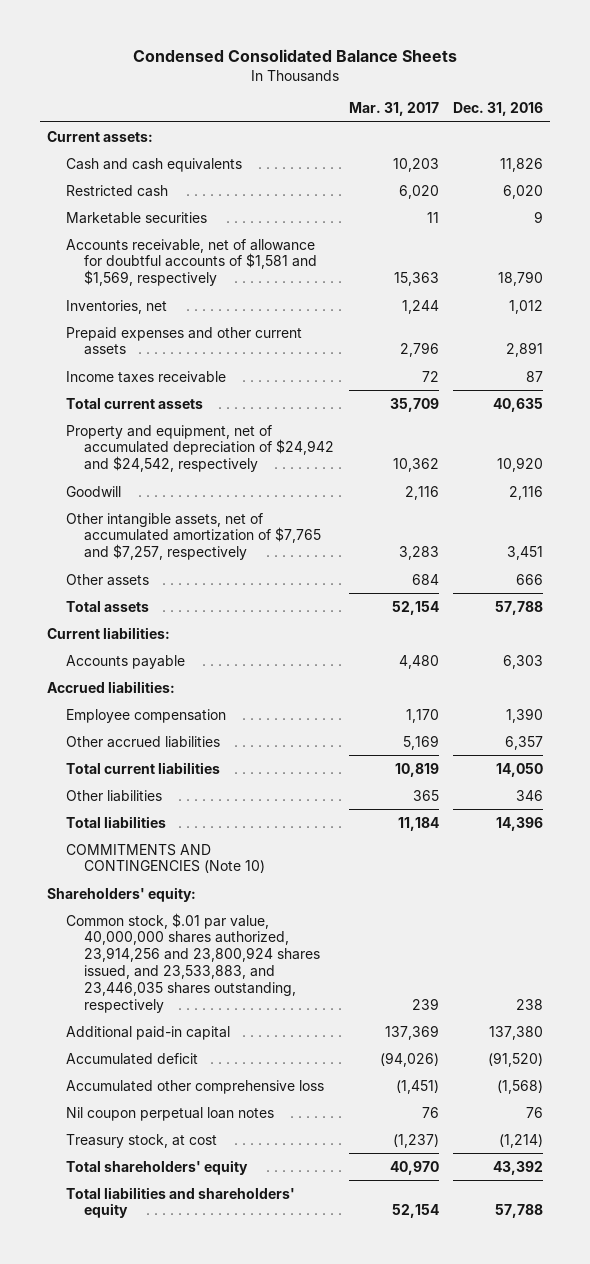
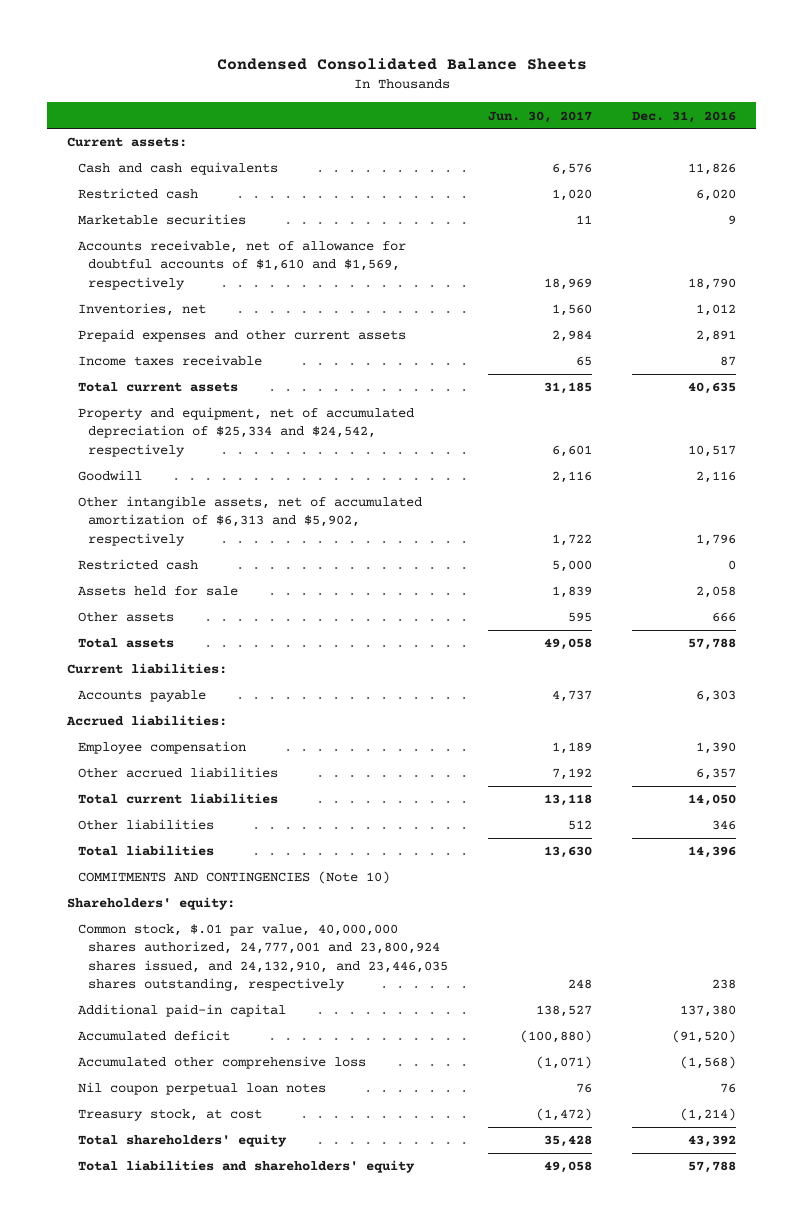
[348,102,439,117] Mar. 31, 2017 -> none
none -> [488,110,593,123] Jun. 30, 2017
[65,238,318,287] Accounts receivable, net of allowance for doubtful accounts of $1,581 and $1,569, respectively -> [77,240,406,290] Accounts receivable, net of allowance for doubtful accounts of $1,610 and $1,569, respectively
[65,424,335,473] Property and equipment, net of accumulated depreciation of $24,942 and $24,542, respectively -> [77,407,414,457] Property and equipment, net of accumulated depreciation of $25,334 and $24,542, respectively
[496,457,543,473] 10,920 -> [688,444,737,457] 10,517
[65,512,322,561] Other intangible assets, net of accumulated amortization of $7,765 and $7,257, respectively -> [77,496,422,546] Other intangible assets, net of accumulated amortization of $6,313 and $5,902, respectively
[506,546,543,561] 3,451 -> [696,533,737,546] 1,796
none -> [77,559,198,571] Restricted cash
none -> [77,586,238,597] Assets held for sale
[65,912,321,1013] Common stock, $.01 par value, 40,000,000 shares authorized, 23,914,256 and 23,800,924 shares issued, and 23,533,883, and 23,446,035 shares outstanding, respectively -> [77,924,449,991] Common stock, $.01 par value, 40,000,000 shares authorized, 24,777,001 and 23,800,924 shares issued, and 24,132,910, and 23,446,035 shares outstanding, respectively

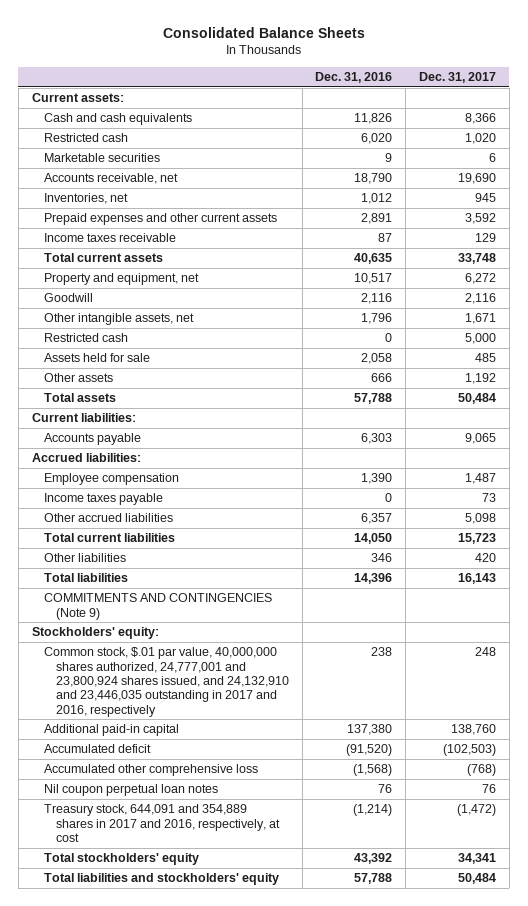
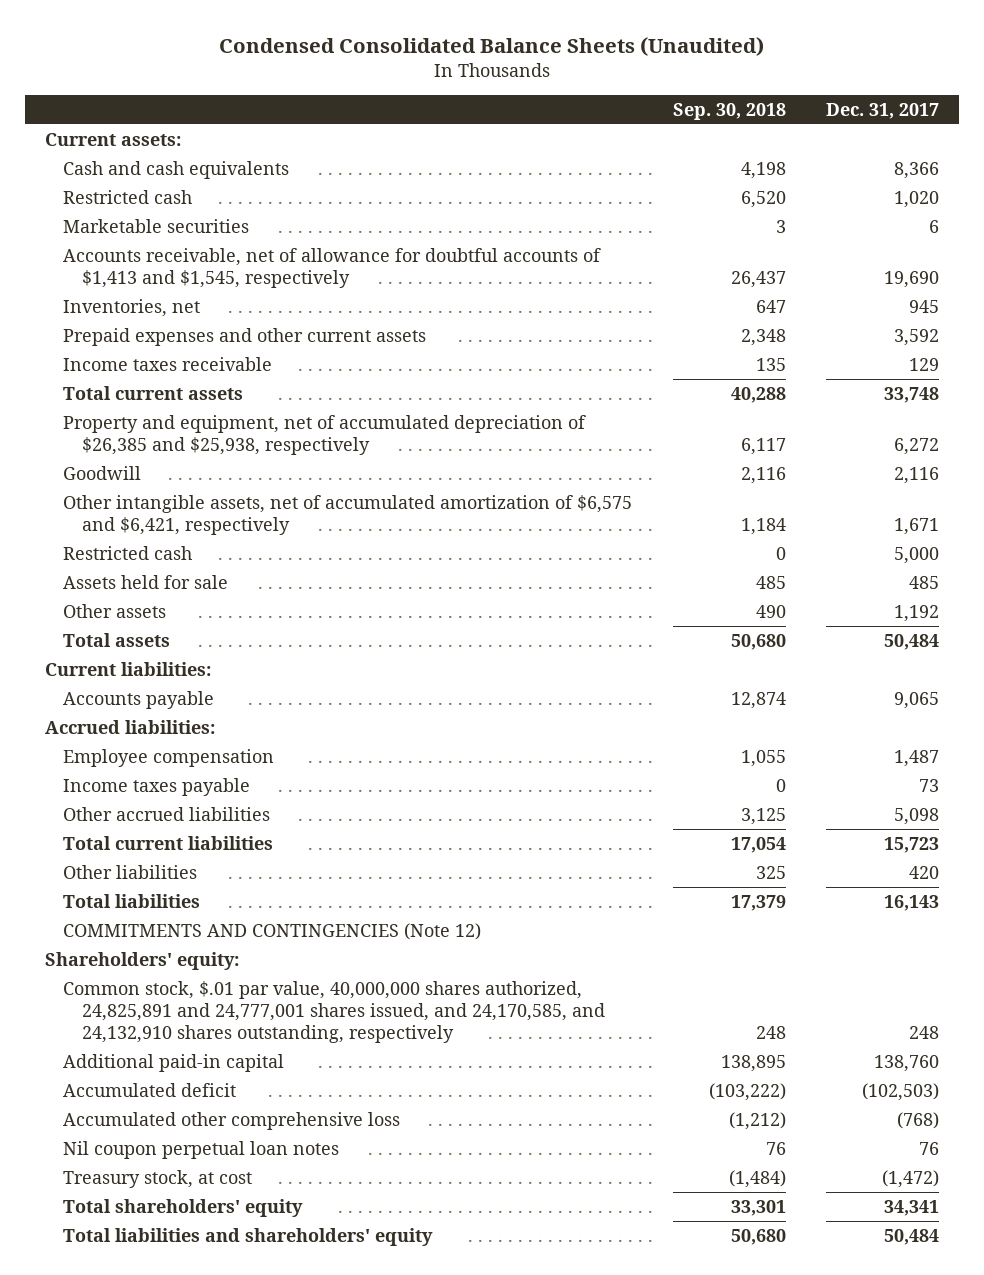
[162,26,365,38] Consolidated Balance Sheets -> [219,36,765,56] Condensed Consolidated Balance Sheets (Unaudited)
[315,71,393,83] Dec. 31, 2016 -> none
none -> [672,102,786,120] Sep. 30, 2018
[43,173,178,185] Accounts receivable, net -> [63,247,602,288] Accounts receivable, net of allowance for doubtful accounts of $1,413 and $1,545, respectively
[43,273,199,286] Property and equipment, net -> [63,414,587,455] Property and equipment, net of accumulated depreciation of $26,385 and $25,938, respectively
[43,313,194,326] Other intangible assets, net -> [63,494,633,535] Other intangible assets, net of accumulated amortization of $6,575 and $6,421, respectively
[31,627,159,640] Stockholders' equity: -> none
[43,593,272,620] COMMITMENTS AND CONTINGENCIES (Note 9) -> [63,922,482,940] COMMITMENTS AND CONTINGENCIES (Note 12)
none -> [44,951,239,970] Shareholders' equity:
[43,647,289,717] Common stock, $.01 par value, 40,000,000 shares authorized, 24,777,001 and 23,800,924 shares issued, and 24,132,910 and 23,446,035 outstanding in 2017 and 2016, respectively -> [63,980,606,1043] Common stock, $.01 par value, 40,000,000 shares authorized, 24,825,891 and 24,777,001 shares issued, and 24,170,585, and 24,132,910 shares outstanding, respectively
[43,804,280,843] Treasury stock, 644,091 and 354,889 shares in 2017 and 2016, respectively, at cost -> [63,1169,253,1188] Treasury stock, at cost
[43,853,199,866] Total stockholders' equity -> [63,1198,304,1217] Total shareholders' equity
[43,873,279,886] Total liabilities and stockholders' equity -> [63,1227,434,1246] Total liabilities and shareholders' equity

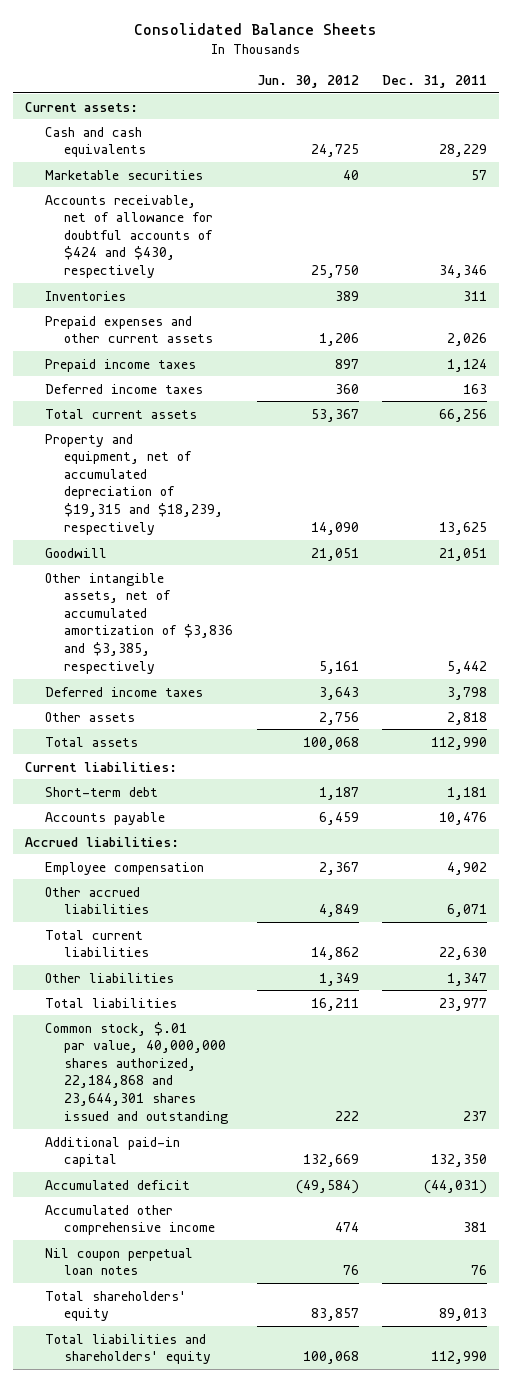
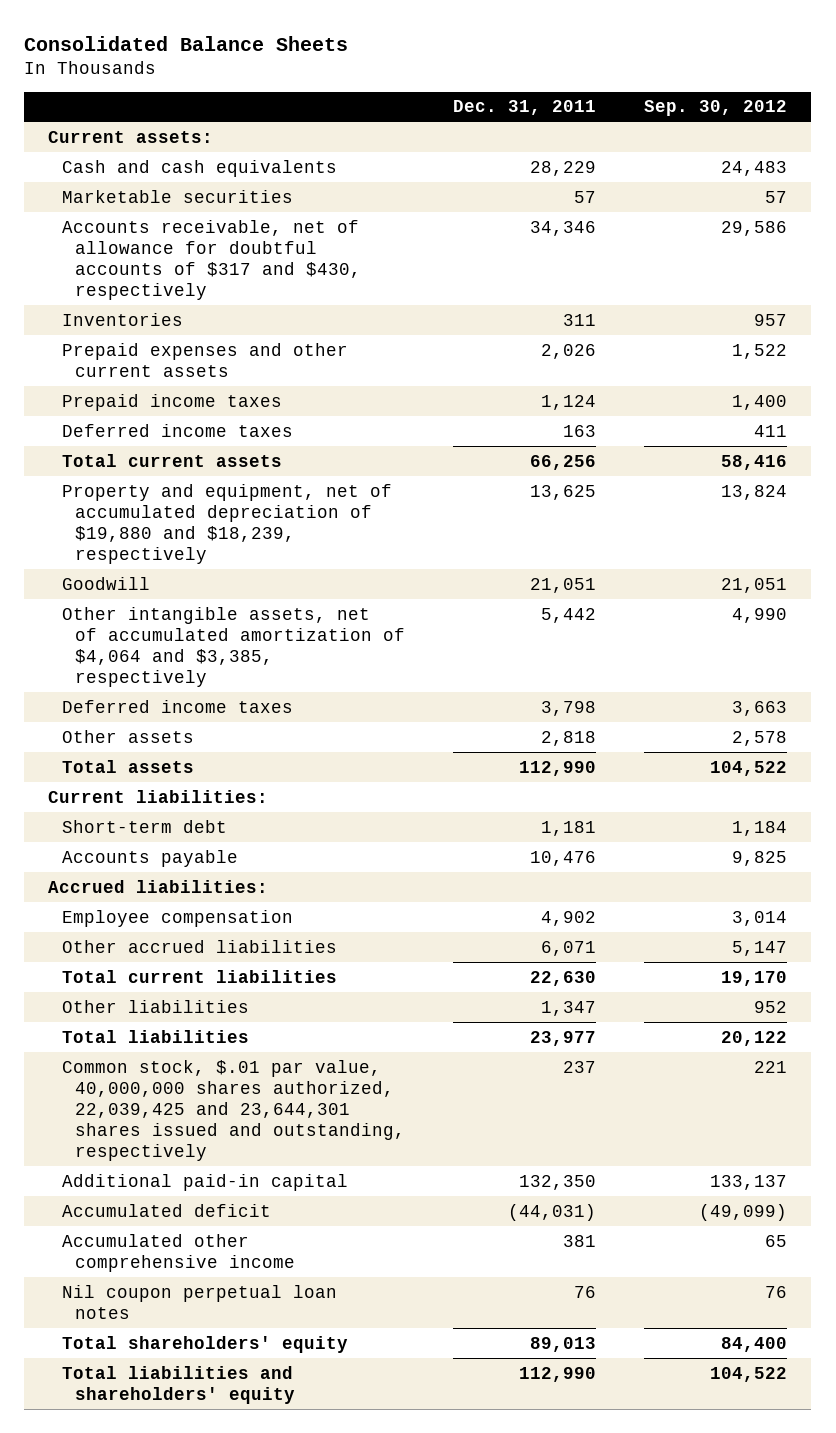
[256,74,359,88] Jun. 30, 2012 -> none
none -> [644,100,788,117] Sep. 30, 2012
[44,194,214,279] Accounts receivable, net of allowance for doubtful accounts of $424 and $430, respectively -> [61,219,362,300] Accounts receivable, net of allowance for doubtful accounts of $317 and $430, respectively
[44,433,224,535] Property and equipment, net of accumulated depreciation of $19,315 and $18,239, respectively -> [61,483,392,564] Property and equipment, net of accumulated depreciation of $19,880 and $18,239, respectively
[44,572,234,674] Other intangible assets, net of accumulated amortization of $3,836 and $3,385, respectively -> [61,606,406,687] Other intangible assets, net of accumulated amortization of $4,064 and $3,385, respectively
[44,1021,229,1124] Common stock, $.01 par value, 40,000,000 shares authorized, 22,184,868 and 23,644,301 shares issued and outstanding -> [61,1059,406,1161] Common stock, $.01 par value, 40,000,000 shares authorized, 22,039,425 and 23,644,301 shares issued and outstanding, respectively

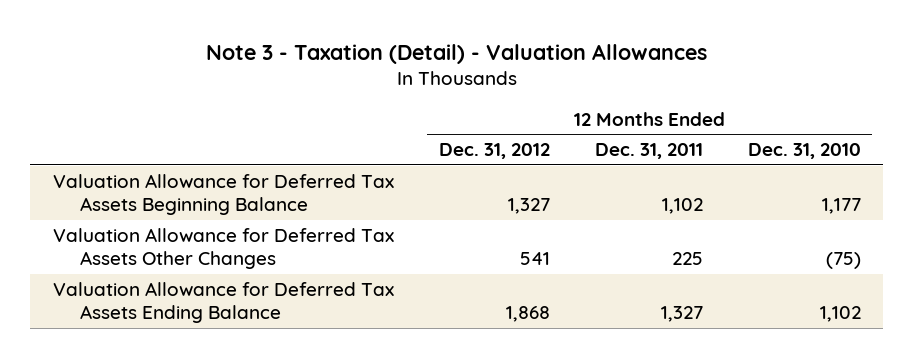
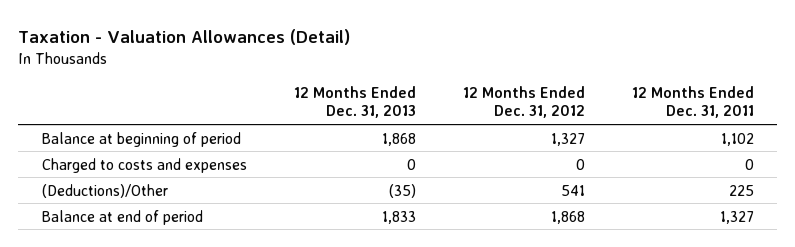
[205,43,707,64] Note 3 - Taxation (Detail) - Valuation Allowances -> [18,28,351,45] Taxation - Valuation Allowances (Detail)
[747,143,861,160] Dec. 31, 2010 -> none
none -> [293,85,416,119] 12 Months Ended Dec. 31, 2013
[52,173,394,216] Valuation Allowance for Deferred Tax Assets Beginning Balance -> [41,131,241,147] Balance at beginning of period
none -> [41,157,247,173] Charged to costs and expenses
[52,227,394,270] Valuation Allowance for Deferred Tax Assets Other Changes -> [41,183,168,198] (Deductions)/Other
[52,281,394,324] Valuation Allowance for Deferred Tax Assets Ending Balance -> [41,209,203,225] Balance at end of period

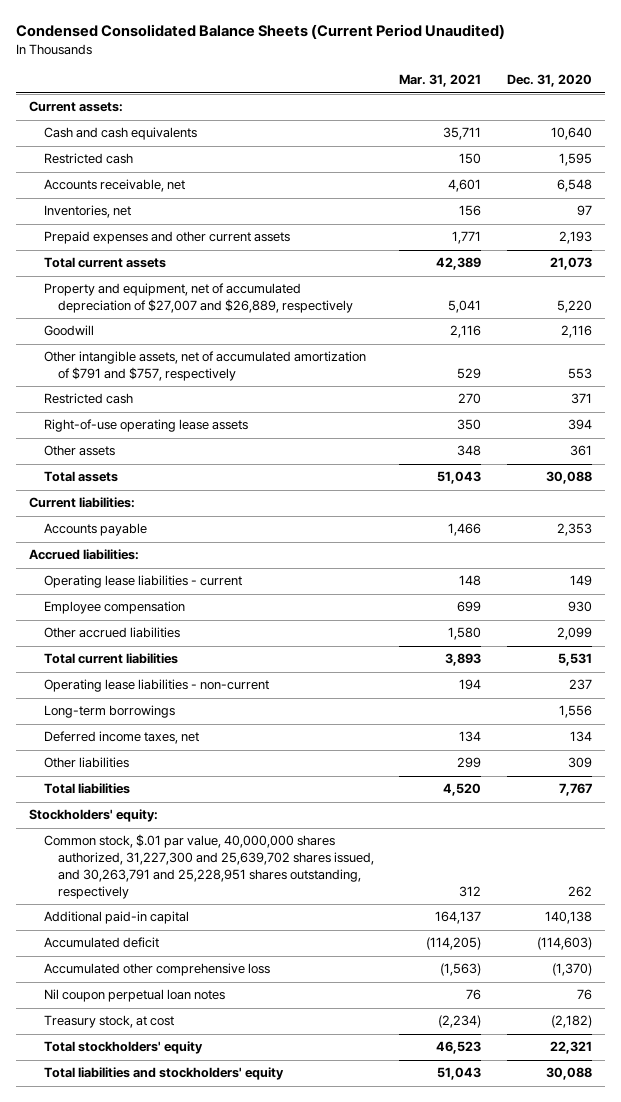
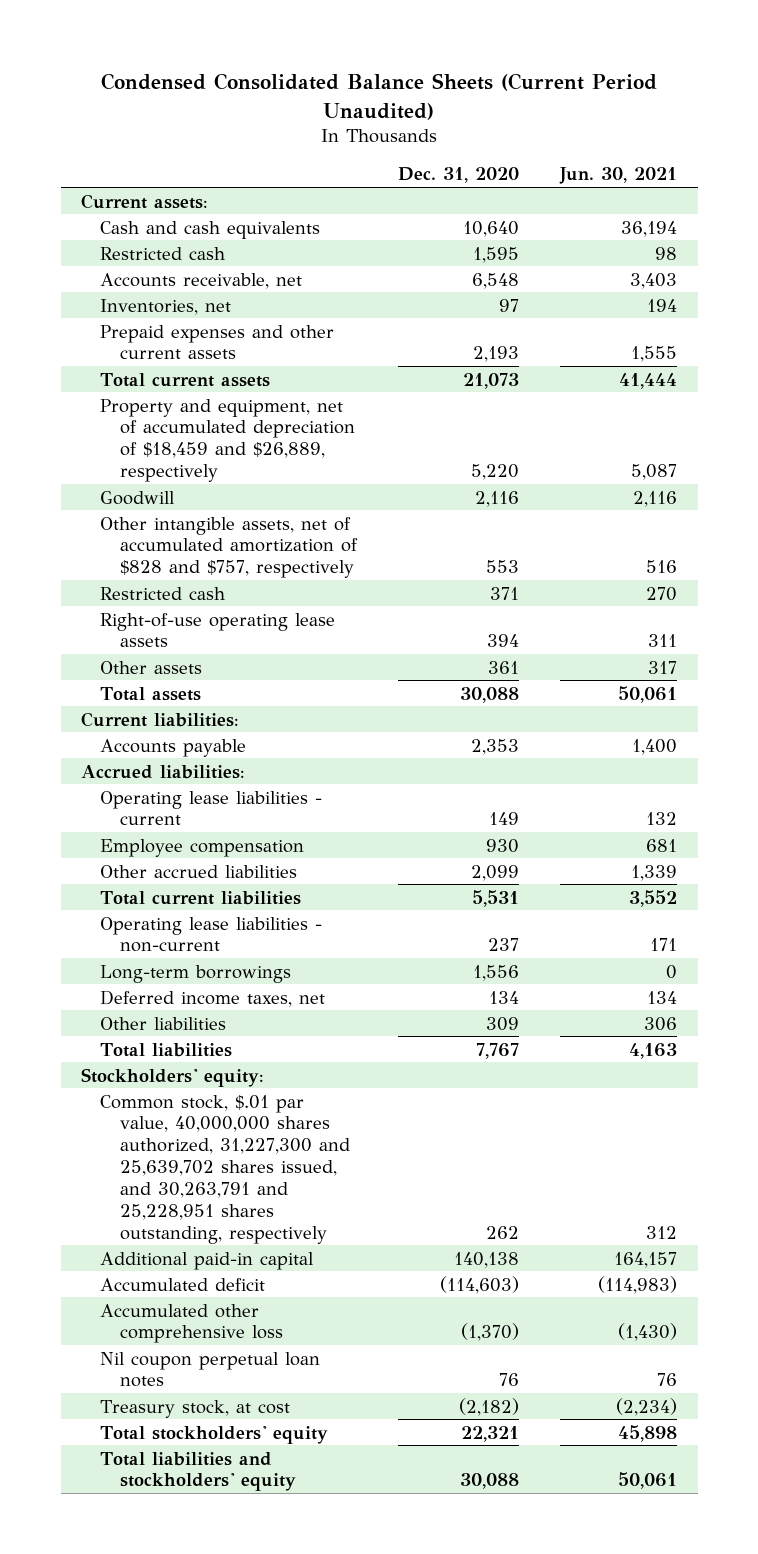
[399,74,482,88] Mar. 31, 2021 -> none
none -> [558,167,677,185] Jun. 30, 2021
[43,283,353,314] Property and equipment, net of accumulated depreciation of $27,007 and $26,889, respectively -> [100,398,355,483] Property and equipment, net of accumulated depreciation of $18,459 and $26,889, respectively
[43,351,366,382] Other intangible assets, net of accumulated amortization of $791 and $757, respectively -> [100,516,358,579] Other intangible assets, net of accumulated amortization of $828 and $757, respectively

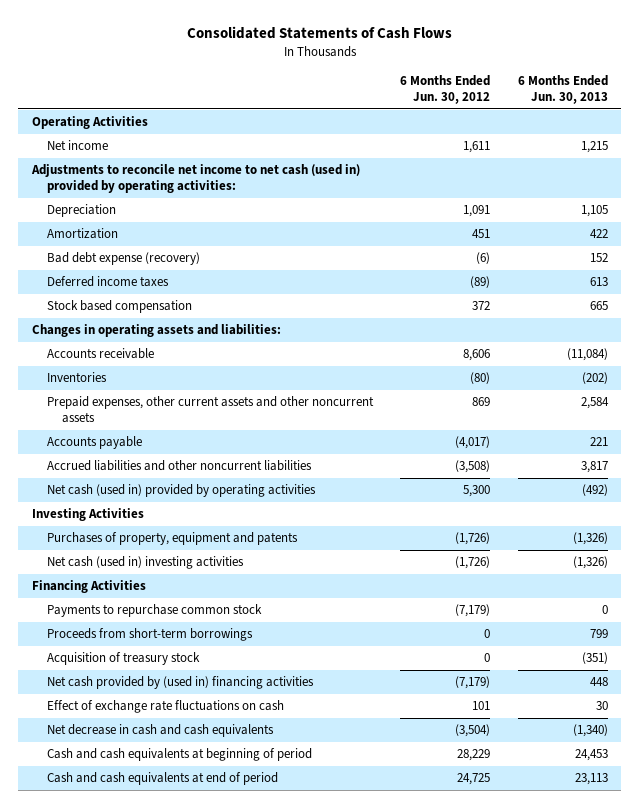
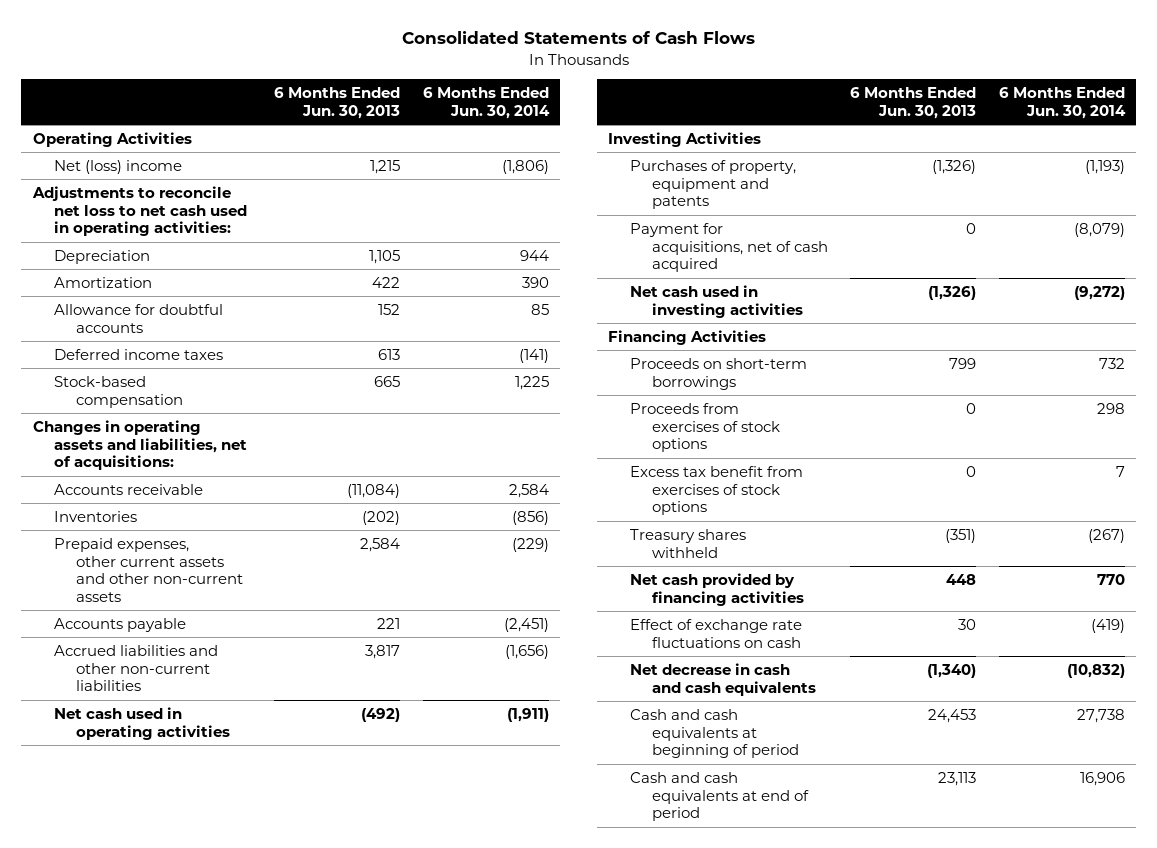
[400,75,491,104] 6 Months Ended Jun. 30, 2012 -> none
none -> [422,87,550,119] 6 Months Ended Jun. 30, 2014
[46,140,108,151] Net income -> [54,159,183,174] Net (loss) income
[30,164,360,193] Adjustments to reconcile net income to net cash (used in) provided by operating activities: -> [31,185,248,237] Adjustments to reconcile net loss to net cash used in operating activities:
[46,252,200,266] Bad debt expense (recovery) -> [54,303,224,333] Allowance for doubtful accounts
[46,300,192,314] Stock based compensation -> [54,375,184,408] Stock-based compensation
[31,324,281,338] Changes in operating assets and liabilities: -> [32,419,248,471] Changes in operating assets and liabilities, net of acquisitions:
[46,396,374,423] Prepaid expenses, other current assets and other noncurrent assets -> [54,537,244,603] Prepaid expenses, other current assets and other non-current assets
[46,460,312,472] Accrued liabilities and other noncurrent liabilities -> [54,644,219,692] Accrued liabilities and other non-current liabilities
[46,484,316,498] Net cash (used in) provided by operating activities -> [54,706,231,740] Net cash used in operating activities
none -> [630,222,828,273] Payment for acquisitions, net of cash acquired
[46,556,244,570] Net cash (used in) investing activities -> [630,284,803,318] Net cash used in investing activities
[46,604,262,618] Payments to repurchase common stock -> none
[46,628,253,642] Proceeds from short-term borrowings -> [630,357,808,390] Proceeds on short-term borrowings
none -> [630,402,780,453] Proceeds from exercises of stock options
none -> [630,465,804,516] Excess tax benefit from exercises of stock options
[46,652,200,666] Acquisition of treasury stock -> [630,528,747,558] Treasury shares withheld
[46,676,314,690] Net cash provided by (used in) financing activities -> [630,572,804,606] Net cash provided by financing activities

